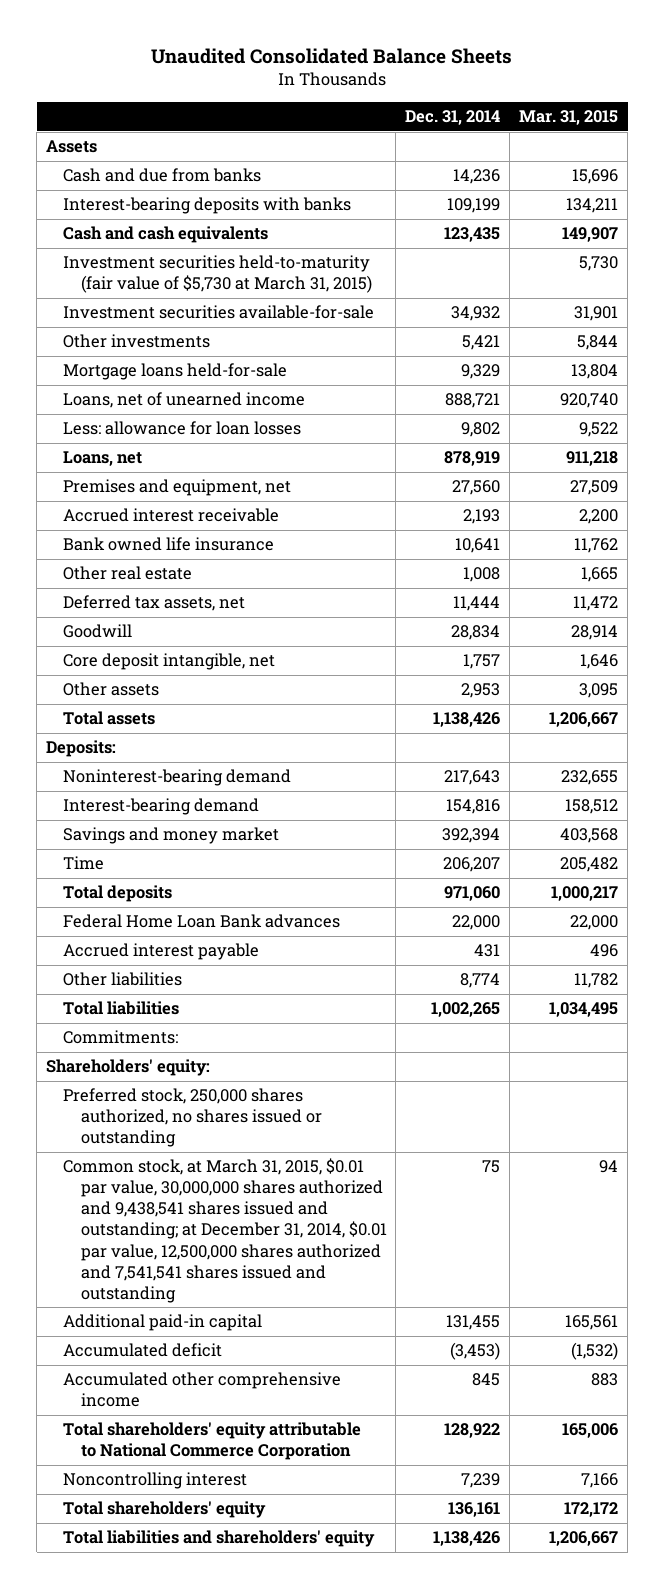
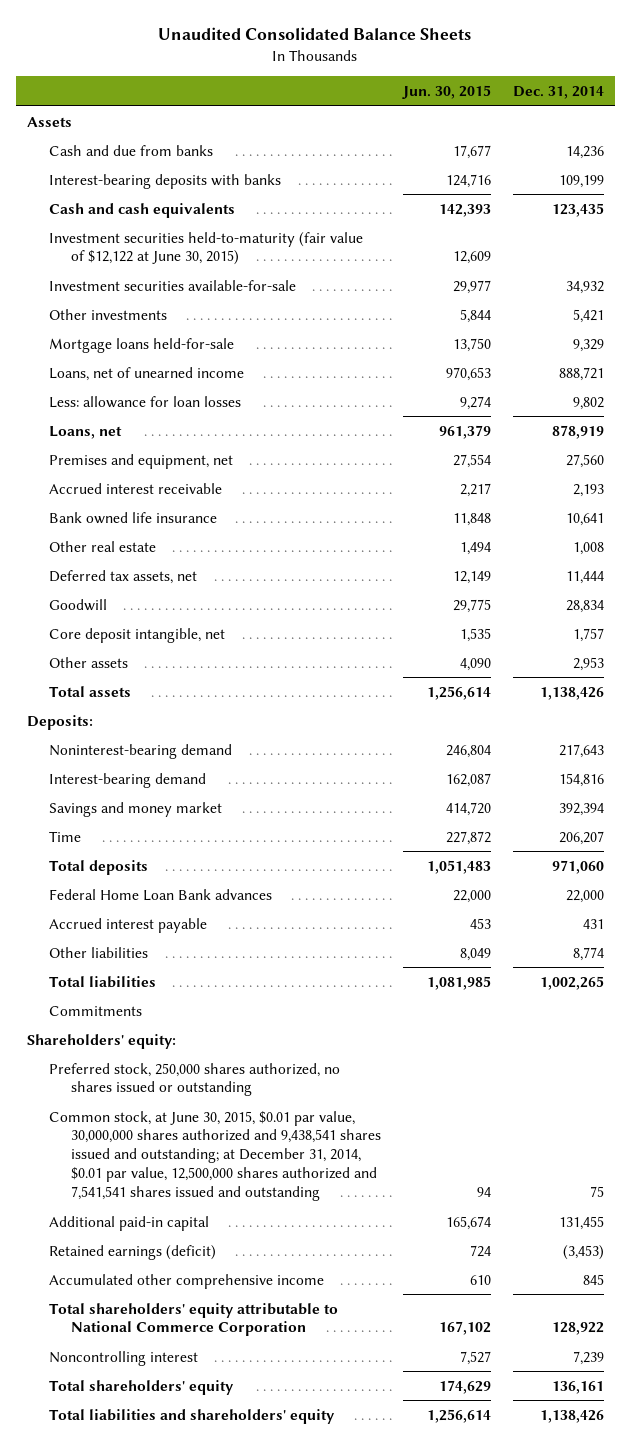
[519,110,619,126] Mar. 31, 2015 -> none
none -> [401,84,491,99] Jun. 30, 2015
[63,255,372,294] Investment securities held-to-maturity (fair value of $5,730 at March 31, 2015) -> [49,231,364,266] Investment securities held-to-maturity (fair value of $12,122 at June 30, 2015)
[63,1030,179,1045] Commitments: -> [49,1005,143,1016] Commitments
[63,1158,387,1303] Common stock, at March 31, 2015, $0.01 par value, 30,000,000 shares authorized and 9,438,541 shares issued and outstanding; at December 31, 2014, $0.01 par value, 12,500,000 shares authorized and 7,541,541 shares issued and outstanding -> [49,1110,381,1201] Common stock, at June 30, 2015, $0.01 par value, 30,000,000 shares authorized and 9,438,541 shares issued and outstanding; at December 31, 2014, $0.01 par value, 12,500,000 shares authorized and 7,541,541 shares issued and outstanding
[63,1343,223,1358] Accumulated deficit -> [49,1244,217,1260] Retained earnings (deficit)

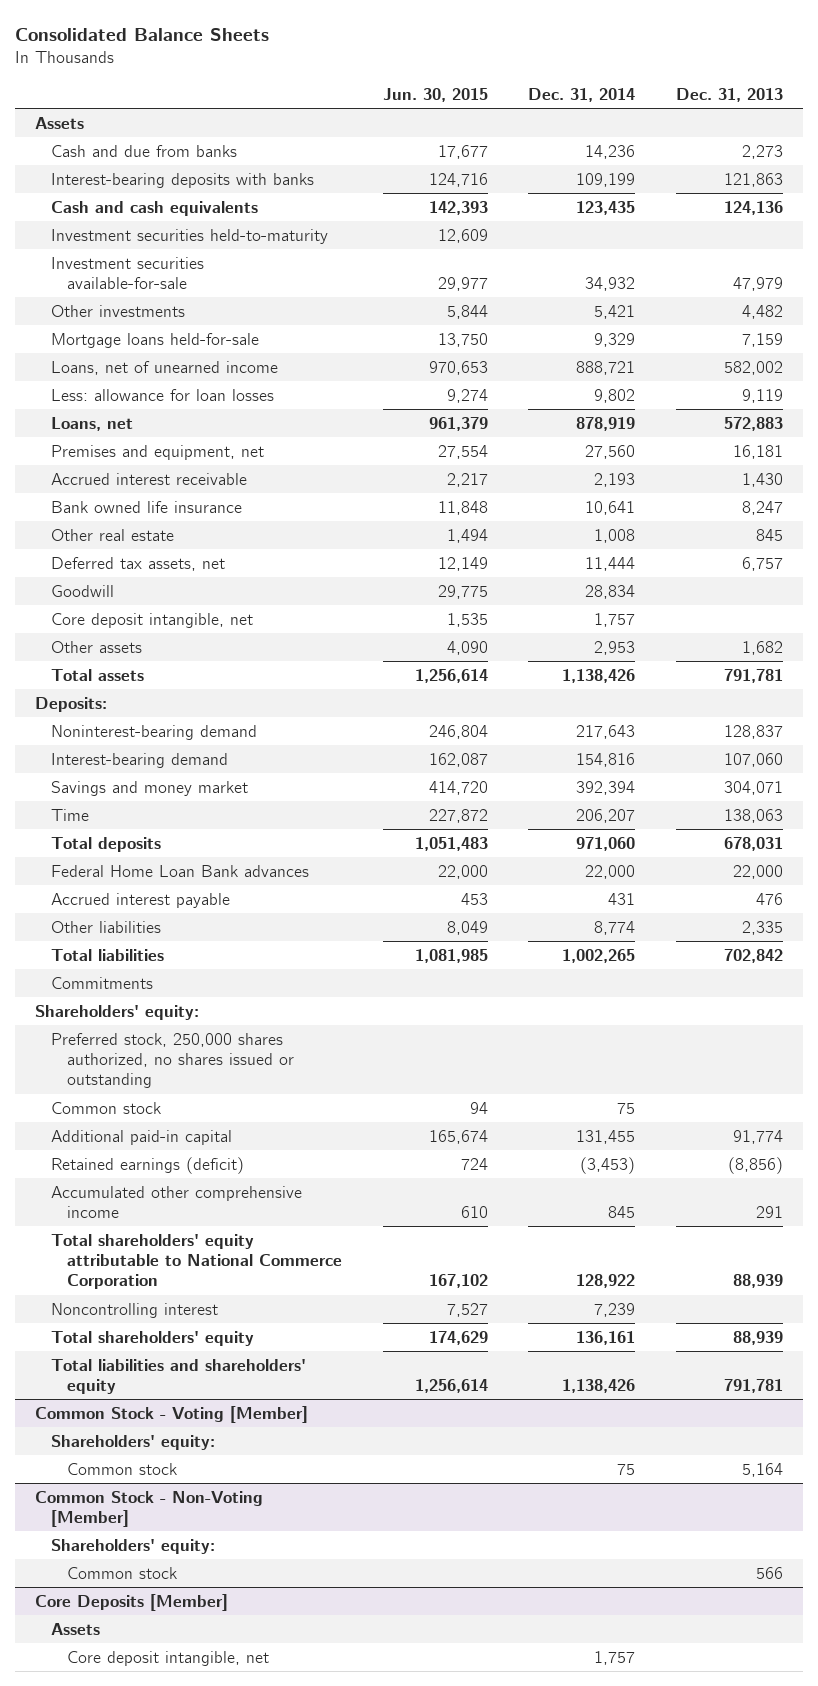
[158,27,472,41] Unaudited Consolidated Balance Sheets -> [14,27,269,41] Consolidated Balance Sheets
none -> [676,87,784,102] Dec. 31, 2013
[49,231,364,266] Investment securities held-to-maturity (fair value of $12,122 at June 30, 2015) -> [51,228,329,244] Investment securities held-to-maturity
[49,1110,381,1201] Common stock, at June 30, 2015, $0.01 par value, 30,000,000 shares authorized and 9,438,541 shares issued and outstanding; at December 31, 2014, $0.01 par value, 12,500,000 shares authorized and 7,541,541 shares issued and outstanding -> [51,1101,162,1114] Common stock
none -> [35,1405,309,1423] Common Stock - Voting [Member]
none -> [51,1434,216,1450] Shareholders' equity:
none -> [66,1462,177,1475] Common stock
none -> [35,1490,264,1528] Common Stock - Non-Voting [Member]
none -> [51,1538,216,1554] Shareholders' equity:
none -> [66,1566,177,1579] Common stock
none -> [35,1593,229,1611] Core Deposits [Member]
none -> [51,1622,101,1635] Assets
none -> [66,1650,269,1666] Core deposit intangible, net

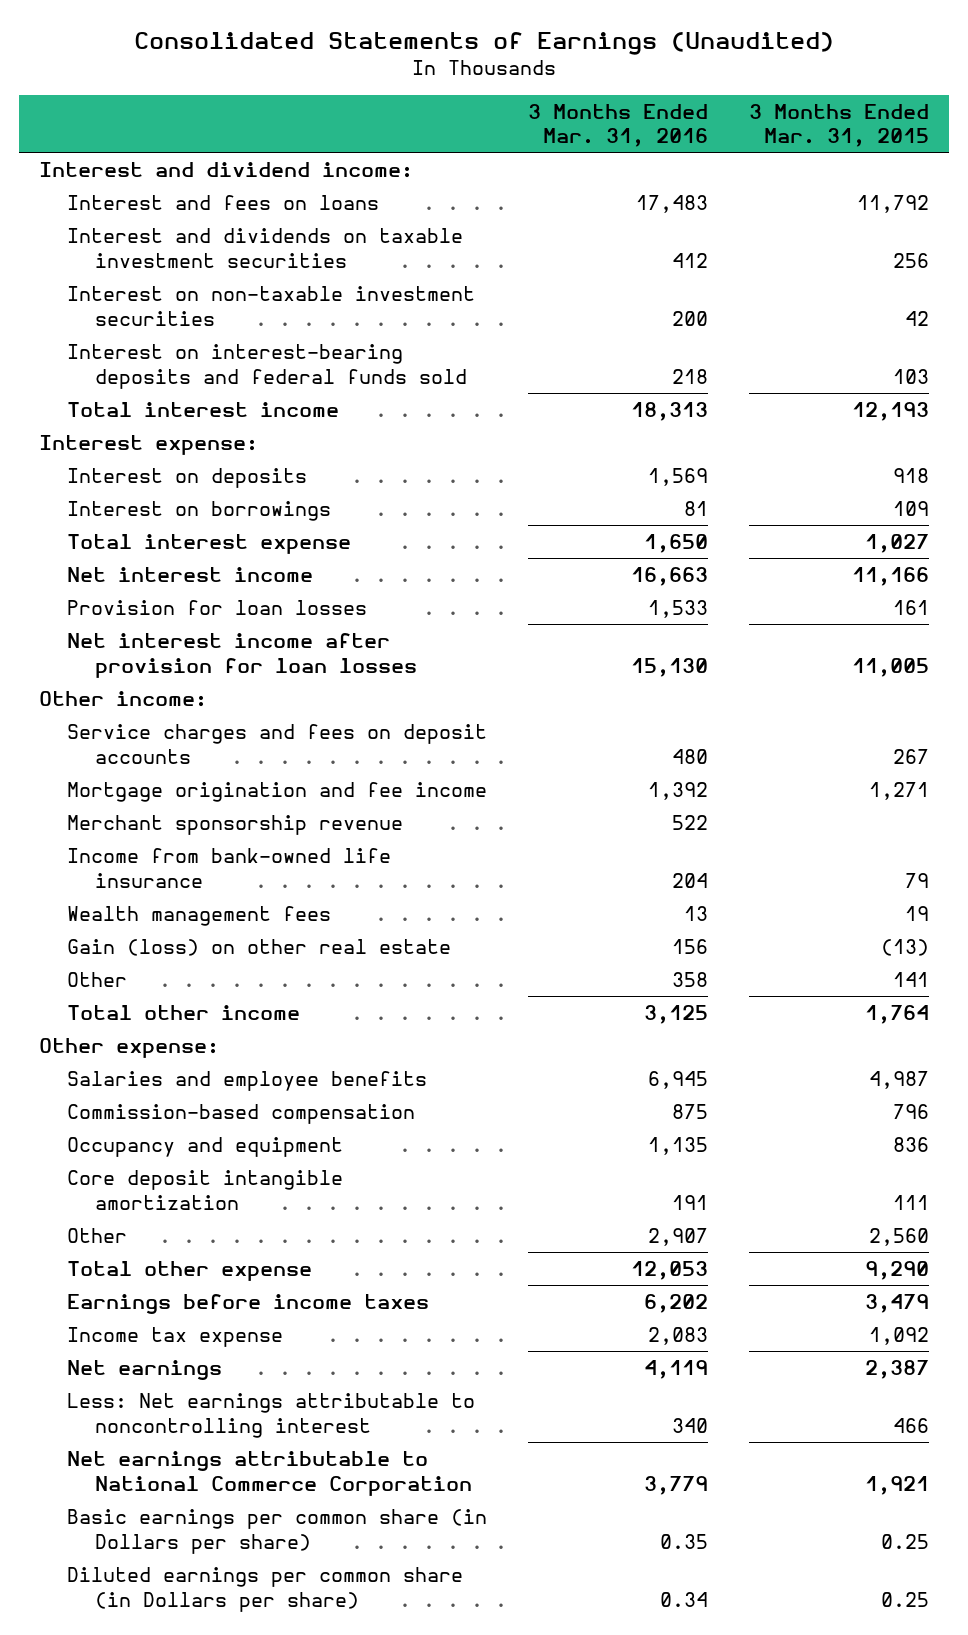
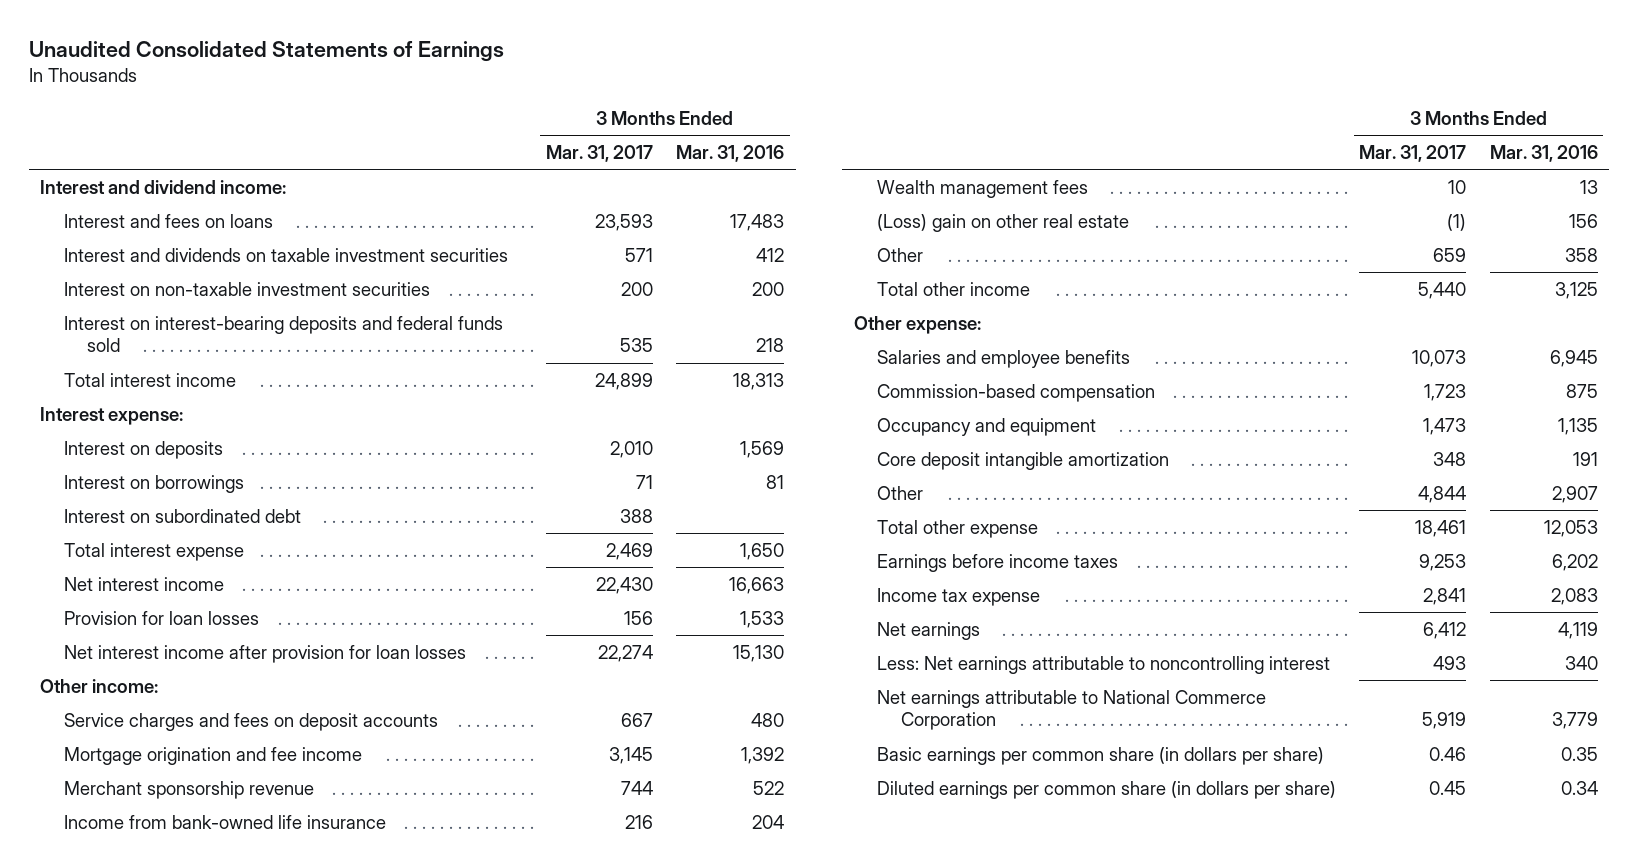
[133,31,834,55] Consolidated Statements of Earnings (Unaudited) -> [28,41,504,63] Unaudited Consolidated Statements of Earnings
[748,103,929,148] 3 Months Ended Mar. 31, 2015 -> none
none -> [546,145,654,163] Mar. 31, 2017
none -> [63,508,301,523] Interest on subordinated debt
[66,938,451,956] Gain (loss) on other real estate -> [877,213,1130,232] (Loss) gain on other real estate
[66,1508,487,1554] Basic earnings per common share (in Dollars per share) -> [877,746,1325,765] Basic earnings per common share (in dollars per share)
[66,1566,463,1612] Diluted earnings per common share (in Dollars per share) -> [877,780,1337,799] Diluted earnings per common share (in dollars per share)

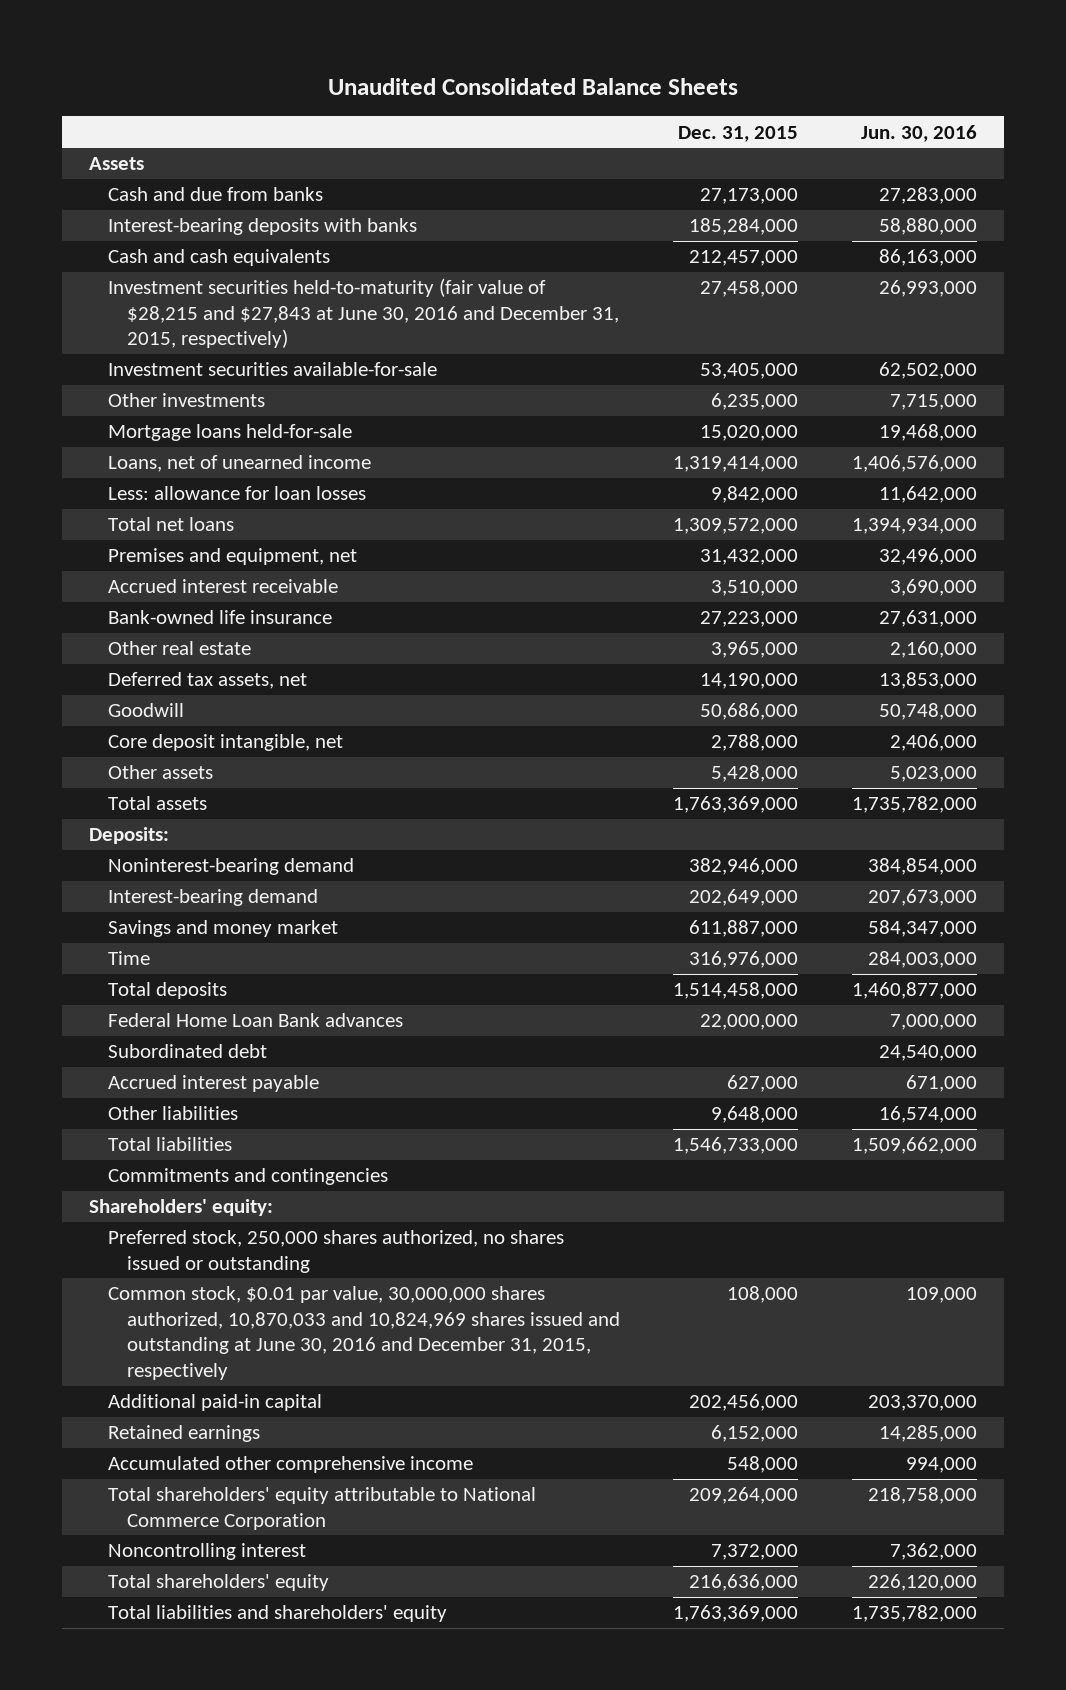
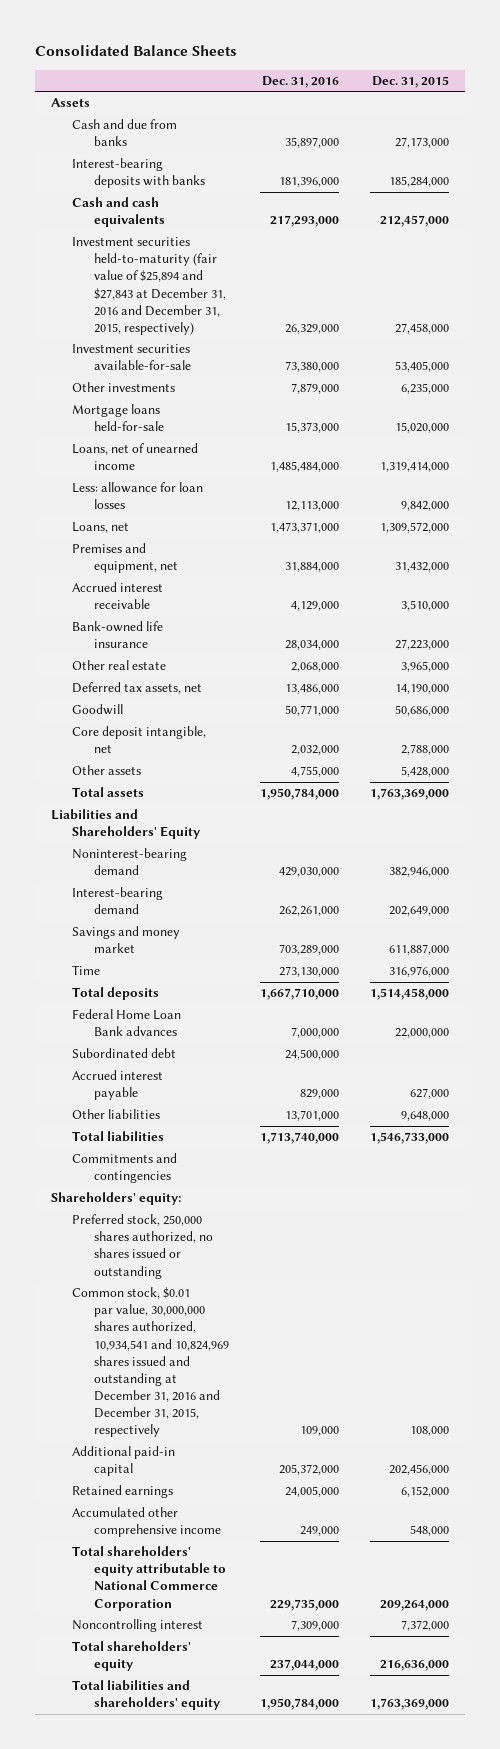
[328,78,739,96] Unaudited Consolidated Balance Sheets -> [34,44,237,56] Consolidated Balance Sheets
[861,124,978,142] Jun. 30, 2016 -> none
none -> [262,75,340,88] Dec. 31, 2016
[107,278,619,349] Investment securities held-to-maturity (fair value of $28,215 and $27,843 at June 30, 2016 and December 31, 2015, respectively) -> [72,237,226,335] Investment securities held-to-maturity (fair value of $25,894 and $27,843 at December 31, 2016 and December 31, 2015, respectively)
[107,517,234,532] Total net loans -> [72,522,130,534] Loans, net
[89,827,170,845] Deposits: -> none
none -> [50,809,201,840] Liabilities and Shareholders' Equity
[107,1286,620,1381] Common stock, $0.01 par value, 30,000,000 shares authorized, 10,870,033 and 10,824,969 shares issued and outstanding at June 30, 2016 and December 31, 2015, respectively -> [72,1287,229,1438] Common stock, $0.01 par value, 30,000,000 shares authorized, 10,934,541 and 10,824,969 shares issued and outstanding at December 31, 2016 and December 31, 2015, respectively

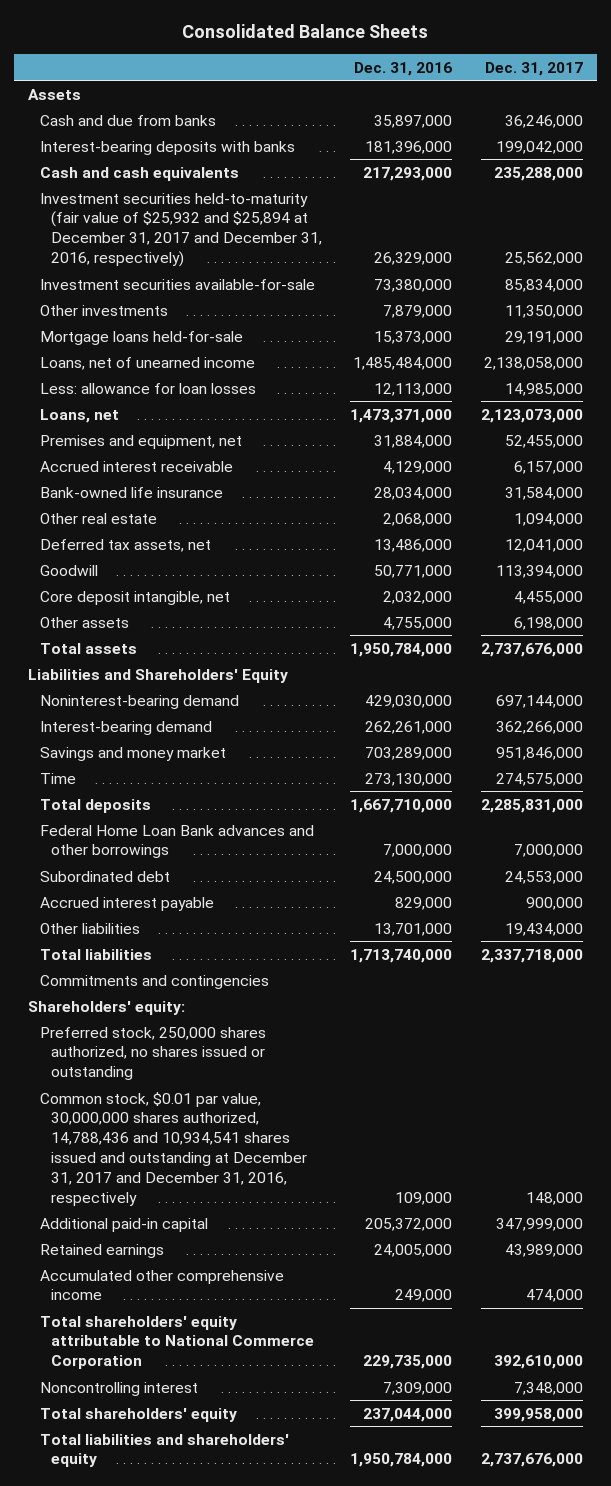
[372,75,450,88] Dec. 31, 2015 -> none
none -> [484,61,583,76] Dec. 31, 2017
[72,237,226,335] Investment securities held-to-maturity (fair value of $25,894 and $27,843 at December 31, 2016 and December 31, 2015, respectively) -> [39,192,323,268] Investment securities held-to-maturity (fair value of $25,932 and $25,894 at December 31, 2017 and December 31, 2016, respectively)
[72,1009,182,1037] Federal Home Loan Bank advances -> [39,824,314,859] Federal Home Loan Bank advances and other borrowings
[72,1287,229,1438] Common stock, $0.01 par value, 30,000,000 shares authorized, 10,934,541 and 10,824,969 shares issued and outstanding at December 31, 2016 and December 31, 2015, respectively -> [39,1091,308,1206] Common stock, $0.01 par value, 30,000,000 shares authorized, 14,788,436 and 10,934,541 shares issued and outstanding at December 31, 2017 and December 31, 2016, respectively

